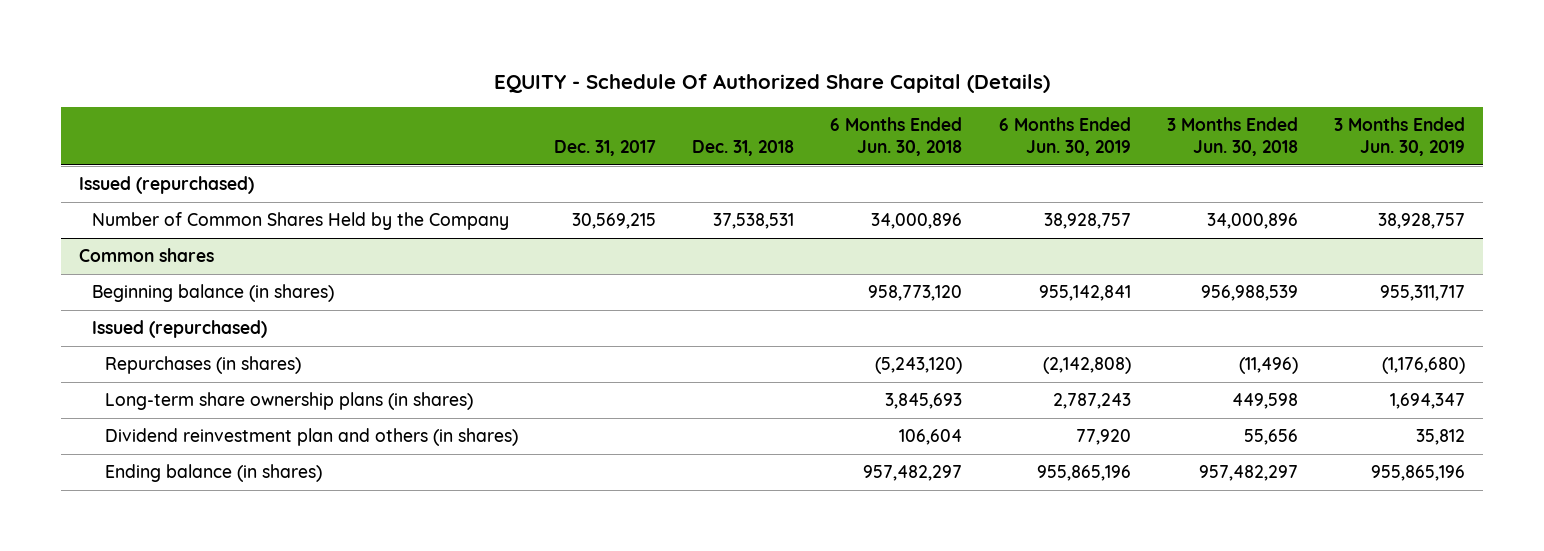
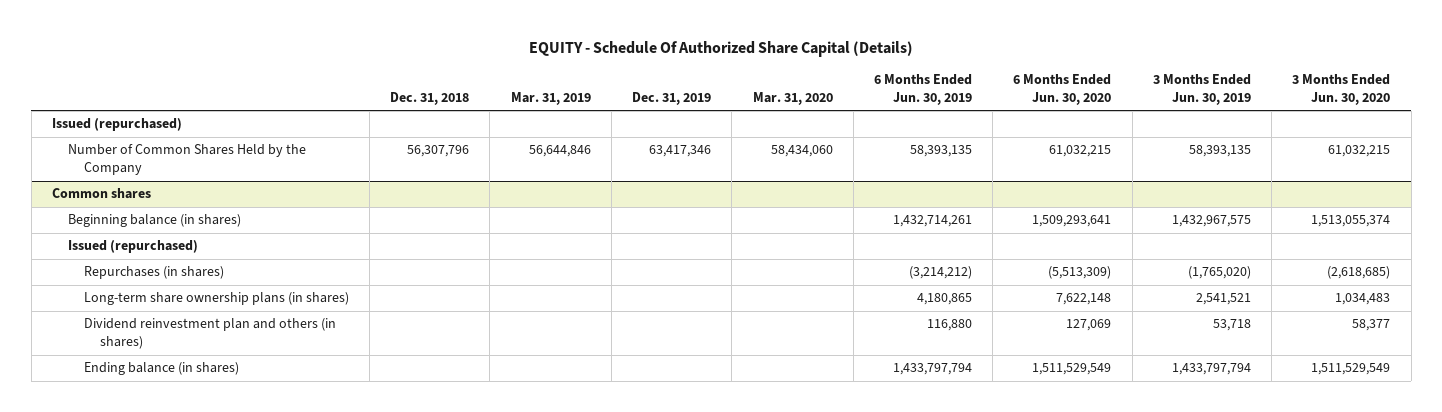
[553,140,656,157] Dec. 31, 2017 -> none
[830,116,963,157] 6 Months Ended Jun. 30, 2018 -> none
[1166,116,1298,157] 3 Months Ended Jun. 30, 2018 -> none
none -> [510,91,591,105] Mar. 31, 2019
none -> [632,91,712,105] Dec. 31, 2019
none -> [752,91,833,105] Mar. 31, 2020
none -> [1013,74,1112,105] 6 Months Ended Jun. 30, 2020
none -> [1292,74,1391,105] 3 Months Ended Jun. 30, 2020
[713,213,795,230] 37,538,531 -> [407,145,470,158] 56,307,796
[1043,213,1131,230] 38,928,757 -> [910,145,973,158] 58,393,135
[1377,213,1465,230] 38,928,757 -> [1188,145,1251,158] 58,393,135
[1038,285,1131,302] 955,142,841 -> [893,215,973,228] 1,432,714,261
[1379,285,1465,302] 955,311,717 -> [1171,215,1251,228] 1,432,967,575
[1042,357,1131,375] (2,142,808) -> [909,266,973,280] (3,214,212)
[1381,357,1465,375] (1,176,680) -> [1187,266,1251,280] (1,765,020)
[1052,393,1131,410] 2,787,243 -> [917,293,973,306] 4,180,865
[1389,393,1465,410] 1,694,347 -> [1195,293,1251,306] 2,541,521
[1075,429,1131,446] 77,920 -> [927,319,973,332] 116,880
[1415,429,1465,446] 35,812 -> [1212,319,1251,332] 53,718
[1036,465,1131,482] 955,865,196 -> [893,363,973,376] 1,433,797,794
[1370,465,1465,482] 955,865,196 -> [1171,363,1251,376] 1,433,797,794

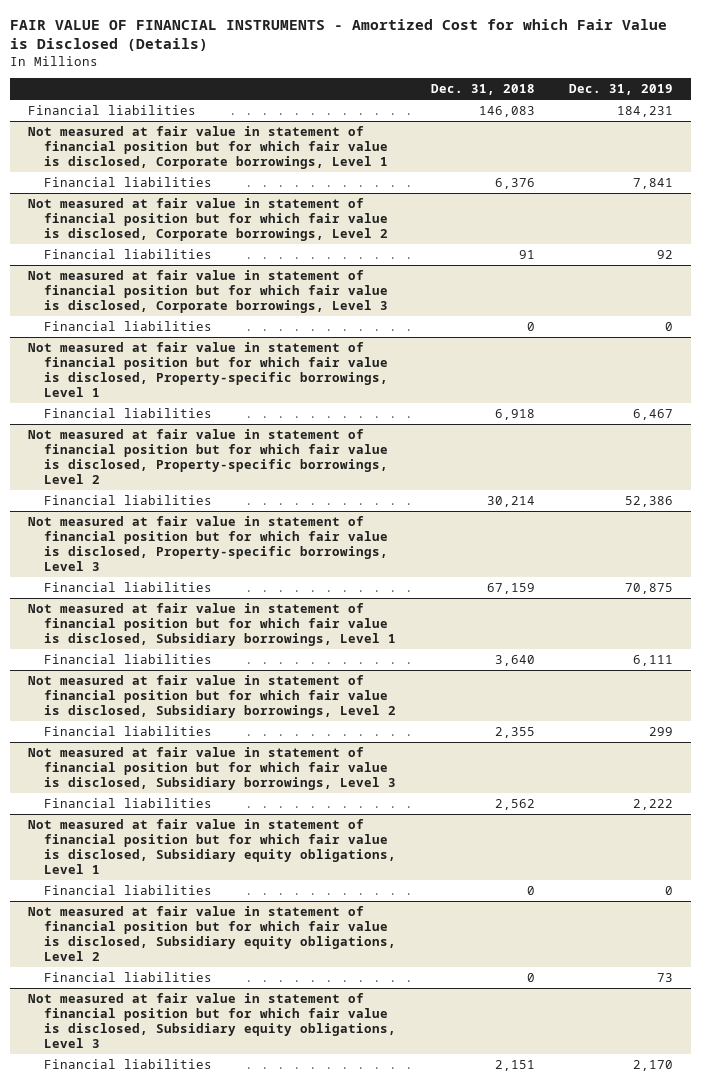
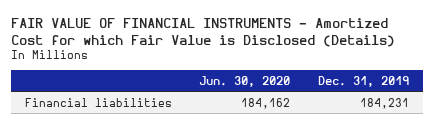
[430,84,535,96] Dec. 31, 2018 -> none
none -> [199,75,291,87] Jun. 30, 2020
[27,125,388,169] Not measured at fair value in statement of financial position but for which fair value is disclosed, Corporate borrowings, Level 1 -> none
[43,176,212,187] Financial liabilities -> none
[27,197,388,241] Not measured at fair value in statement of financial position but for which fair value is disclosed, Corporate borrowings, Level 2 -> none
[43,248,212,259] Financial liabilities -> none
[27,269,388,313] Not measured at fair value in statement of financial position but for which fair value is disclosed, Corporate borrowings, Level 3 -> none
[43,320,212,331] Financial liabilities -> none
[27,341,388,397] Not measured at fair value in statement of financial position but for which fair value is disclosed, Property-specific borrowings, Level 1 -> none
[43,407,212,418] Financial liabilities -> none
[27,428,388,484] Not measured at fair value in statement of financial position but for which fair value is disclosed, Property-specific borrowings, Level 2 -> none
[43,494,212,505] Financial liabilities -> none
[27,515,388,571] Not measured at fair value in statement of financial position but for which fair value is disclosed, Property-specific borrowings, Level 3 -> none
[43,581,212,592] Financial liabilities -> none
[27,602,396,646] Not measured at fair value in statement of financial position but for which fair value is disclosed, Subsidiary borrowings, Level 1 -> none
[43,653,212,664] Financial liabilities -> none
[27,674,396,718] Not measured at fair value in statement of financial position but for which fair value is disclosed, Subsidiary borrowings, Level 2 -> none
[43,725,212,736] Financial liabilities -> none
[27,746,396,790] Not measured at fair value in statement of financial position but for which fair value is disclosed, Subsidiary borrowings, Level 3 -> none
[43,797,212,808] Financial liabilities -> none
[27,818,396,874] Not measured at fair value in statement of financial position but for which fair value is disclosed, Subsidiary equity obligations, Level 1 -> none
[43,884,212,895] Financial liabilities -> none
[27,905,396,961] Not measured at fair value in statement of financial position but for which fair value is disclosed, Subsidiary equity obligations, Level 2 -> none
[43,971,212,982] Financial liabilities -> none
[27,992,396,1048] Not measured at fair value in statement of financial position but for which fair value is disclosed, Subsidiary equity obligations, Level 3 -> none
[43,1058,212,1069] Financial liabilities -> none

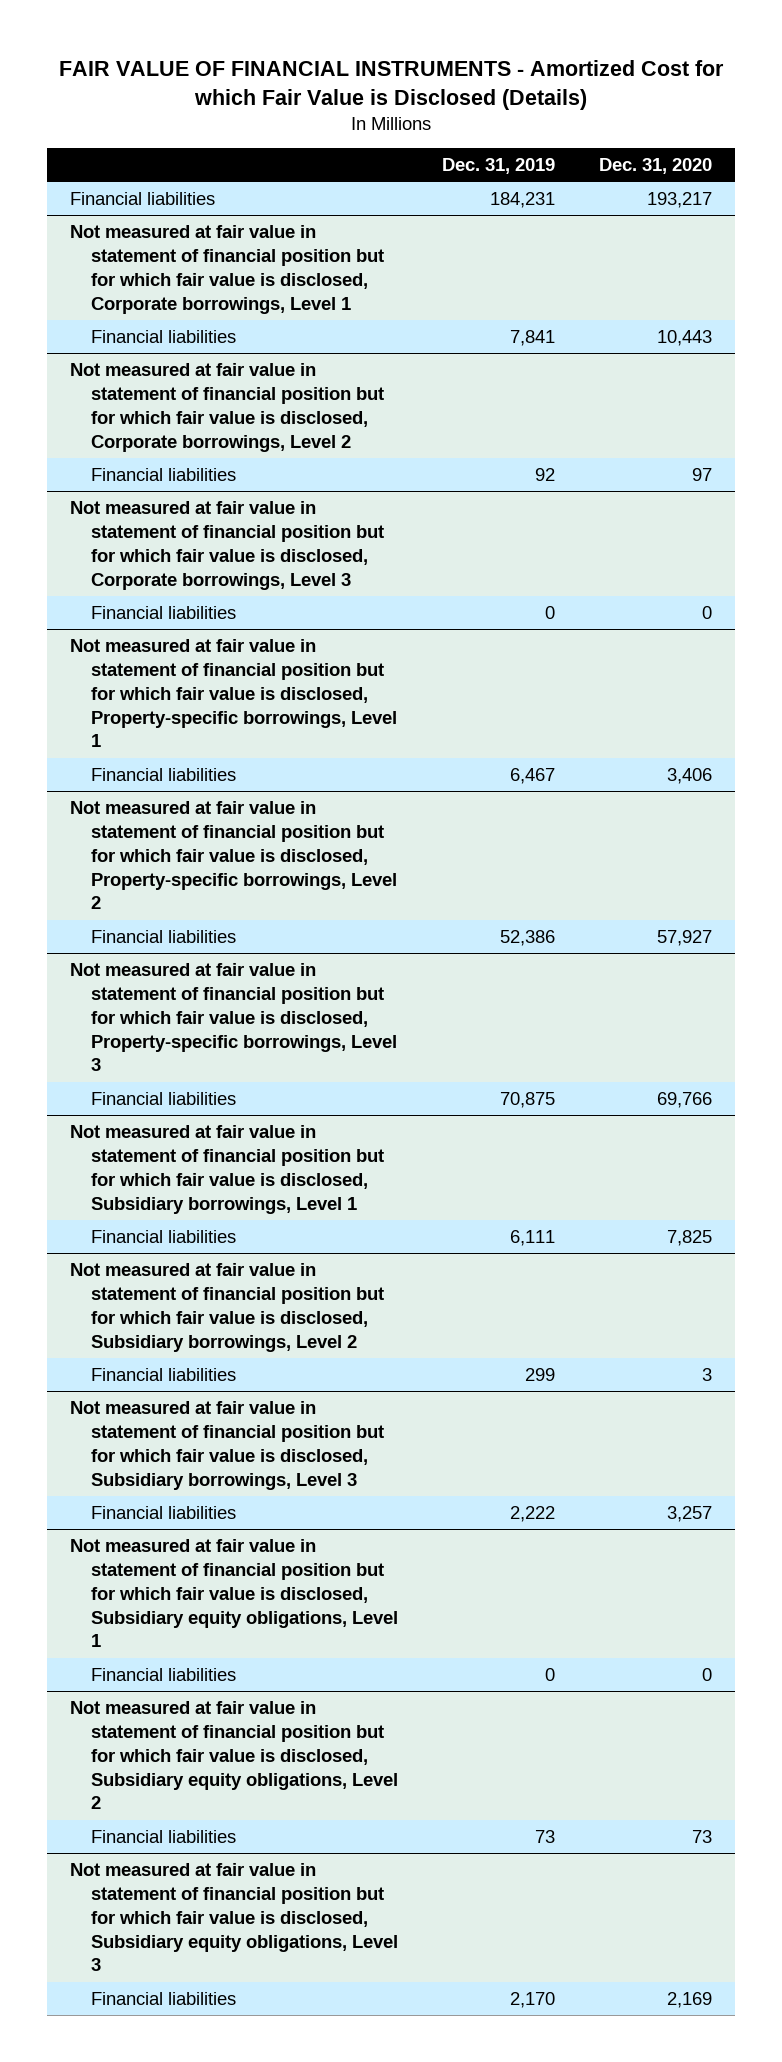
[199,75,291,87] Jun. 30, 2020 -> none
none -> [599,158,713,175] Dec. 31, 2020
none -> [69,224,384,314] Not measured at fair value in statement of financial position but for which fair value is disclosed, Corporate borrowings, Level 1
none -> [90,329,236,343] Financial liabilities
none -> [69,362,384,452] Not measured at fair value in statement of financial position but for which fair value is disclosed, Corporate borrowings, Level 2
none -> [90,467,236,481] Financial liabilities
none -> [69,500,384,590] Not measured at fair value in statement of financial position but for which fair value is disclosed, Corporate borrowings, Level 3
none -> [90,605,236,619] Financial liabilities
none -> [69,638,397,748] Not measured at fair value in statement of financial position but for which fair value is disclosed, Property-specific borrowings, Level 1
none -> [90,767,236,781] Financial liabilities
none -> [69,800,397,910] Not measured at fair value in statement of financial position but for which fair value is disclosed, Property-specific borrowings, Level 2
none -> [90,929,236,943] Financial liabilities
none -> [69,962,397,1072] Not measured at fair value in statement of financial position but for which fair value is disclosed, Property-specific borrowings, Level 3
none -> [90,1091,236,1105] Financial liabilities
none -> [69,1124,384,1214] Not measured at fair value in statement of financial position but for which fair value is disclosed, Subsidiary borrowings, Level 1
none -> [90,1229,236,1243] Financial liabilities
none -> [69,1262,384,1352] Not measured at fair value in statement of financial position but for which fair value is disclosed, Subsidiary borrowings, Level 2
none -> [90,1367,236,1381] Financial liabilities
none -> [69,1400,384,1490] Not measured at fair value in statement of financial position but for which fair value is disclosed, Subsidiary borrowings, Level 3
none -> [90,1505,236,1519] Financial liabilities
none -> [69,1538,398,1648] Not measured at fair value in statement of financial position but for which fair value is disclosed, Subsidiary equity obligations, Level 1
none -> [90,1667,236,1681] Financial liabilities
none -> [69,1700,398,1810] Not measured at fair value in statement of financial position but for which fair value is disclosed, Subsidiary equity obligations, Level 2
none -> [90,1829,236,1843] Financial liabilities
none -> [69,1862,398,1972] Not measured at fair value in statement of financial position but for which fair value is disclosed, Subsidiary equity obligations, Level 3
none -> [90,1991,236,2005] Financial liabilities

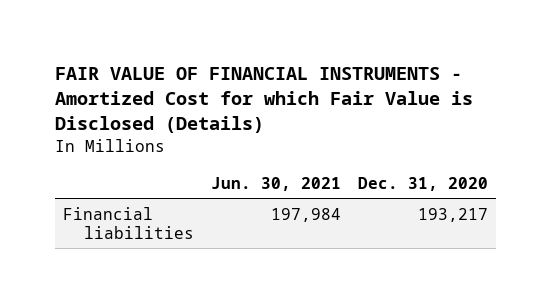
[442,158,556,175] Dec. 31, 2019 -> none
none -> [211,177,342,192] Jun. 30, 2021
[69,224,384,314] Not measured at fair value in statement of financial position but for which fair value is disclosed, Corporate borrowings, Level 1 -> none
[90,329,236,343] Financial liabilities -> none
[69,362,384,452] Not measured at fair value in statement of financial position but for which fair value is disclosed, Corporate borrowings, Level 2 -> none
[90,467,236,481] Financial liabilities -> none
[69,500,384,590] Not measured at fair value in statement of financial position but for which fair value is disclosed, Corporate borrowings, Level 3 -> none
[90,605,236,619] Financial liabilities -> none
[69,638,397,748] Not measured at fair value in statement of financial position but for which fair value is disclosed, Property-specific borrowings, Level 1 -> none
[90,767,236,781] Financial liabilities -> none
[69,800,397,910] Not measured at fair value in statement of financial position but for which fair value is disclosed, Property-specific borrowings, Level 2 -> none
[90,929,236,943] Financial liabilities -> none
[69,962,397,1072] Not measured at fair value in statement of financial position but for which fair value is disclosed, Property-specific borrowings, Level 3 -> none
[90,1091,236,1105] Financial liabilities -> none
[69,1124,384,1214] Not measured at fair value in statement of financial position but for which fair value is disclosed, Subsidiary borrowings, Level 1 -> none
[90,1229,236,1243] Financial liabilities -> none
[69,1262,384,1352] Not measured at fair value in statement of financial position but for which fair value is disclosed, Subsidiary borrowings, Level 2 -> none
[90,1367,236,1381] Financial liabilities -> none
[69,1400,384,1490] Not measured at fair value in statement of financial position but for which fair value is disclosed, Subsidiary borrowings, Level 3 -> none
[90,1505,236,1519] Financial liabilities -> none
[69,1538,398,1648] Not measured at fair value in statement of financial position but for which fair value is disclosed, Subsidiary equity obligations, Level 1 -> none
[90,1667,236,1681] Financial liabilities -> none
[69,1700,398,1810] Not measured at fair value in statement of financial position but for which fair value is disclosed, Subsidiary equity obligations, Level 2 -> none
[90,1829,236,1843] Financial liabilities -> none
[69,1862,398,1972] Not measured at fair value in statement of financial position but for which fair value is disclosed, Subsidiary equity obligations, Level 3 -> none
[90,1991,236,2005] Financial liabilities -> none

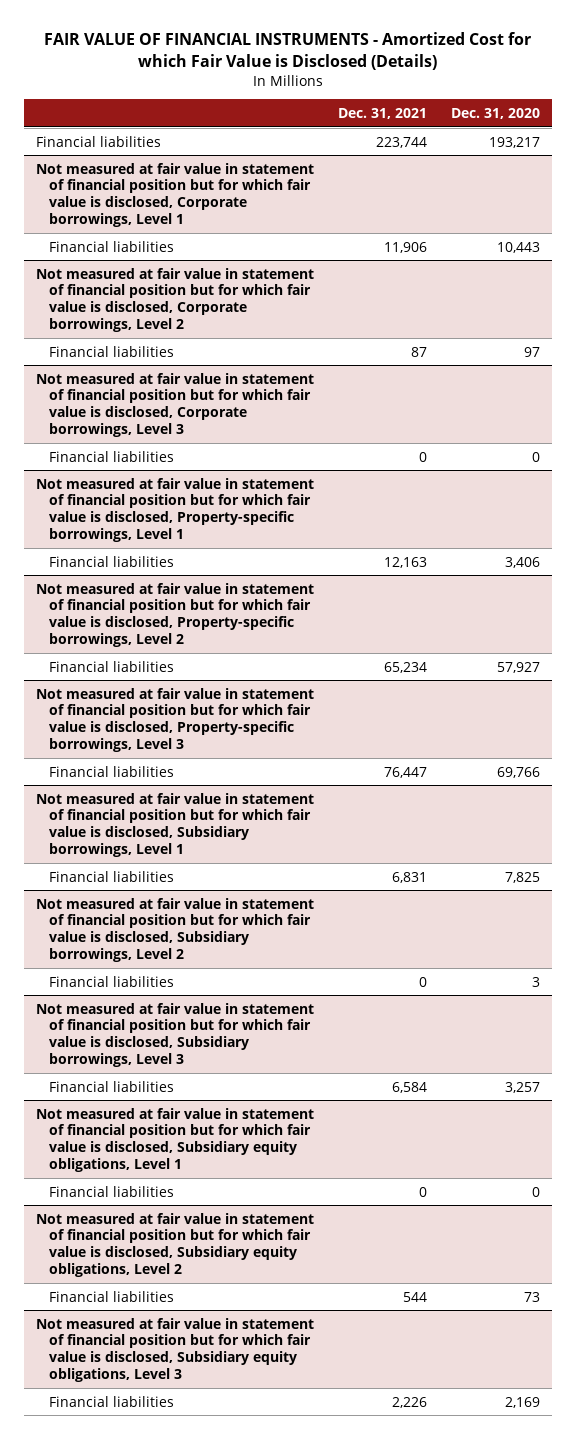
[211,177,342,192] Jun. 30, 2021 -> none
none -> [337,108,427,120] Dec. 31, 2021
none -> [35,162,314,227] Not measured at fair value in statement of financial position but for which fair value is disclosed, Corporate borrowings, Level 1
none -> [48,240,174,252] Financial liabilities
none -> [35,267,314,332] Not measured at fair value in statement of financial position but for which fair value is disclosed, Corporate borrowings, Level 2
none -> [48,345,174,357] Financial liabilities
none -> [35,372,314,437] Not measured at fair value in statement of financial position but for which fair value is disclosed, Corporate borrowings, Level 3
none -> [48,450,174,462] Financial liabilities
none -> [35,477,314,542] Not measured at fair value in statement of financial position but for which fair value is disclosed, Property-specific borrowings, Level 1
none -> [48,555,174,567] Financial liabilities
none -> [35,582,314,647] Not measured at fair value in statement of financial position but for which fair value is disclosed, Property-specific borrowings, Level 2
none -> [48,660,174,672] Financial liabilities
none -> [35,687,314,752] Not measured at fair value in statement of financial position but for which fair value is disclosed, Property-specific borrowings, Level 3
none -> [48,765,174,777] Financial liabilities
none -> [35,792,314,857] Not measured at fair value in statement of financial position but for which fair value is disclosed, Subsidiary borrowings, Level 1
none -> [48,870,174,882] Financial liabilities
none -> [35,897,314,962] Not measured at fair value in statement of financial position but for which fair value is disclosed, Subsidiary borrowings, Level 2
none -> [48,975,174,987] Financial liabilities
none -> [35,1002,314,1067] Not measured at fair value in statement of financial position but for which fair value is disclosed, Subsidiary borrowings, Level 3
none -> [48,1080,174,1092] Financial liabilities
none -> [35,1107,314,1172] Not measured at fair value in statement of financial position but for which fair value is disclosed, Subsidiary equity obligations, Level 1
none -> [48,1185,174,1197] Financial liabilities
none -> [35,1212,314,1277] Not measured at fair value in statement of financial position but for which fair value is disclosed, Subsidiary equity obligations, Level 2
none -> [48,1290,174,1302] Financial liabilities
none -> [35,1317,314,1382] Not measured at fair value in statement of financial position but for which fair value is disclosed, Subsidiary equity obligations, Level 3
none -> [48,1395,174,1407] Financial liabilities

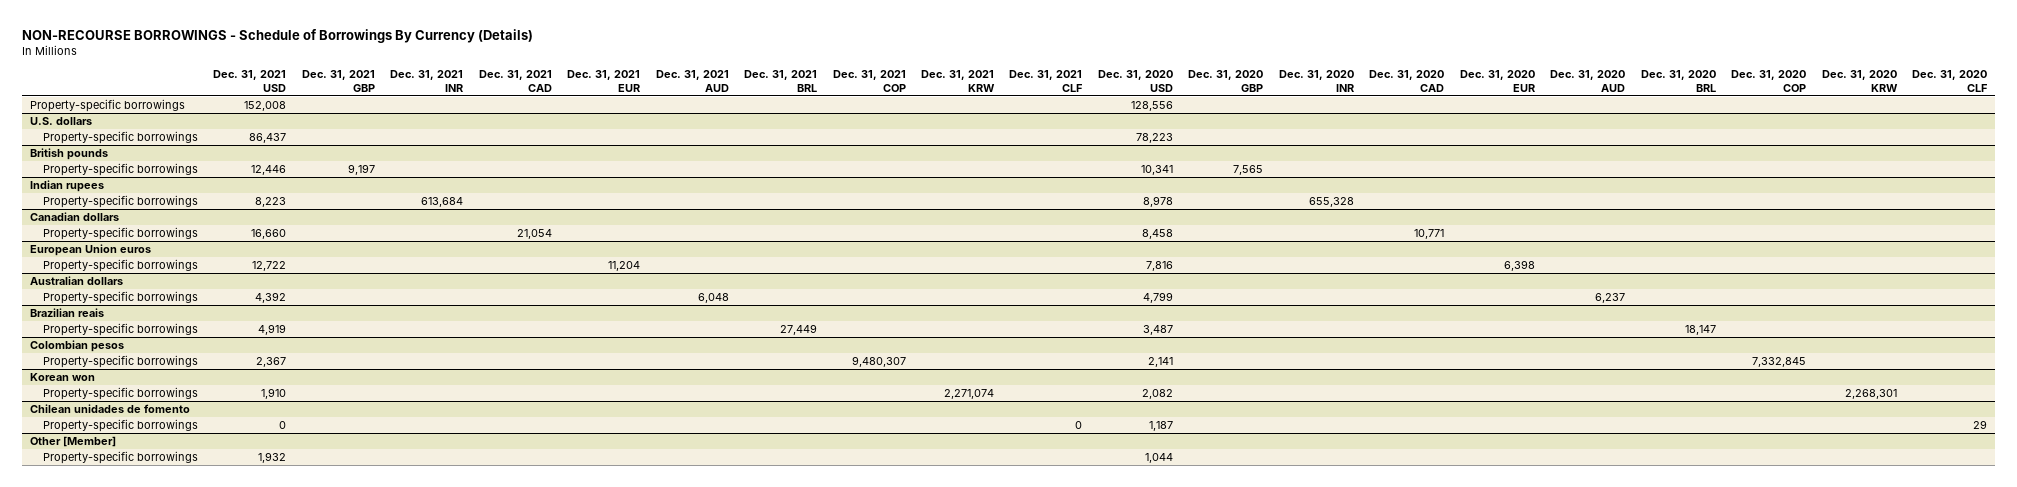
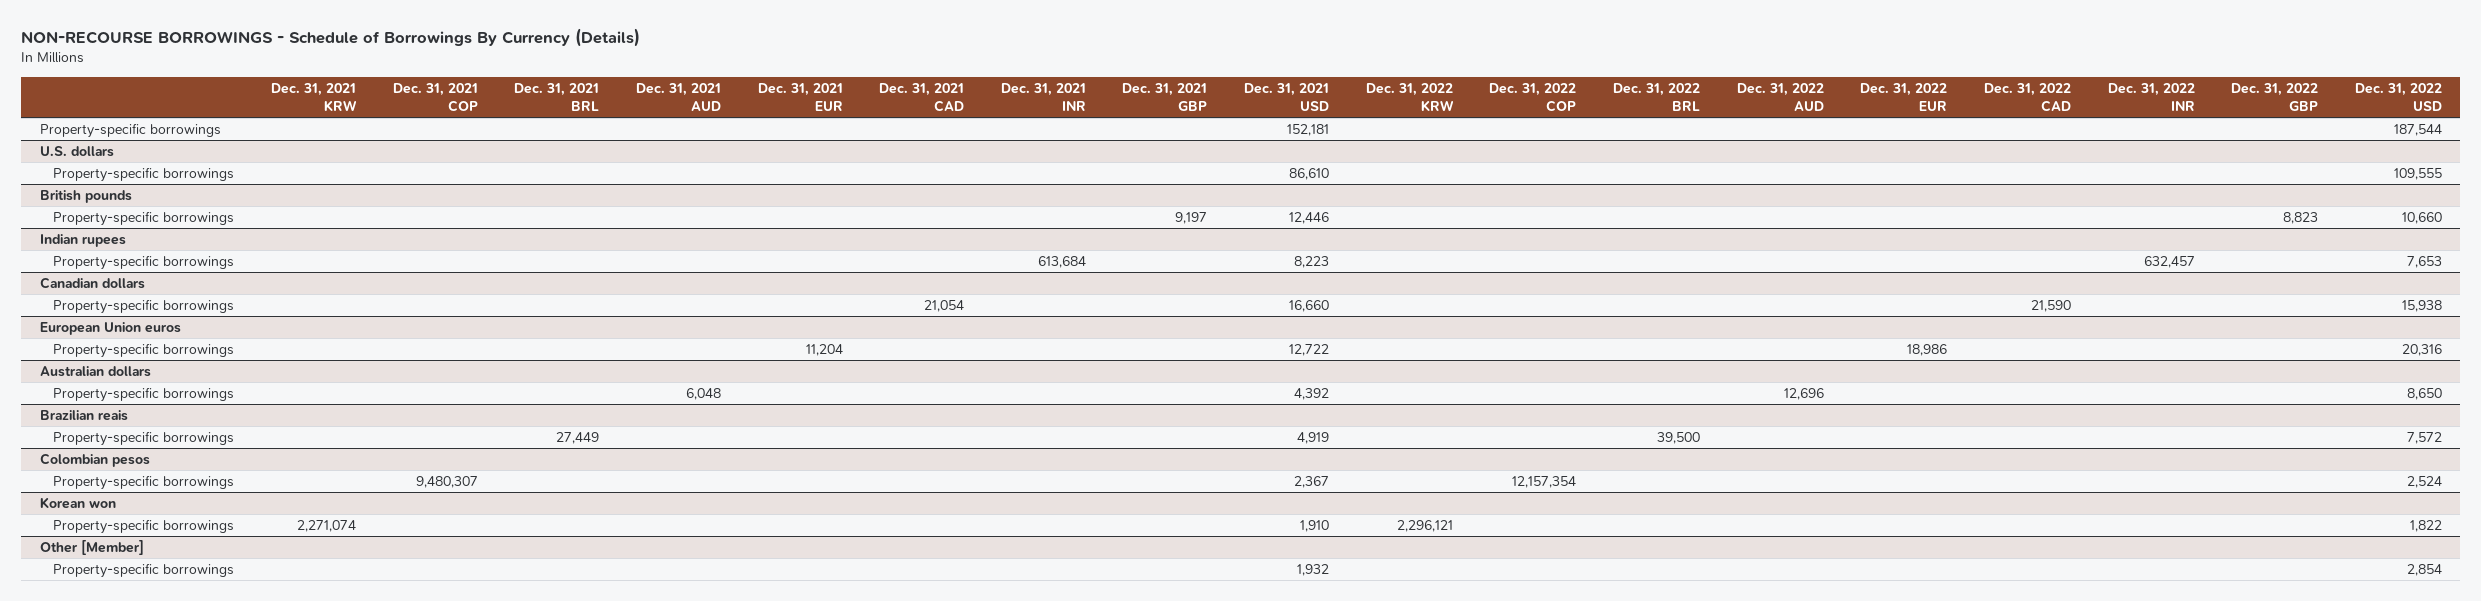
[1009,70,1083,92] Dec. 31, 2021 CLF -> none
[1097,70,1173,92] Dec. 31, 2020 USD -> none
[1188,70,1264,92] Dec. 31, 2020 GBP -> none
[1278,70,1354,92] Dec. 31, 2020 INR -> none
[1369,70,1445,92] Dec. 31, 2020 CAD -> none
[1459,70,1535,92] Dec. 31, 2020 EUR -> none
[1550,70,1626,92] Dec. 31, 2020 AUD -> none
[1640,70,1716,92] Dec. 31, 2020 BRL -> none
[1731,70,1807,92] Dec. 31, 2020 COP -> none
[1821,70,1898,92] Dec. 31, 2020 KRW -> none
[1911,70,1987,92] Dec. 31, 2020 CLF -> none
none -> [1365,82,1454,112] Dec. 31, 2022 KRW
none -> [1489,82,1577,112] Dec. 31, 2022 COP
none -> [1613,82,1701,111] Dec. 31, 2022 BRL
none -> [1736,82,1824,111] Dec. 31, 2022 AUD
none -> [1860,82,1948,111] Dec. 31, 2022 EUR
none -> [1983,82,2071,112] Dec. 31, 2022 CAD
none -> [2107,82,2195,111] Dec. 31, 2022 INR
none -> [2231,82,2319,111] Dec. 31, 2022 GBP
none -> [2354,82,2442,111] Dec. 31, 2022 USD
[244,101,287,112] 152,008 -> [1287,123,1330,136] 152,181
[249,133,287,144] 86,437 -> [1289,167,1330,180] 86,610
[30,404,191,414] Chilean unidades de fomento -> none
[42,419,198,433] Property-specific borrowings -> none

